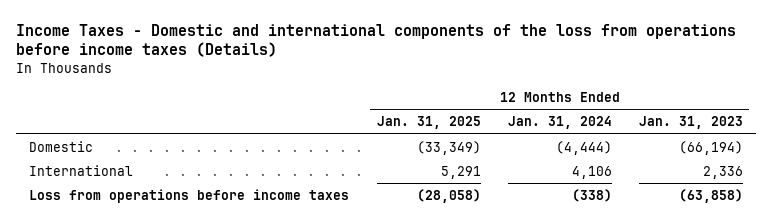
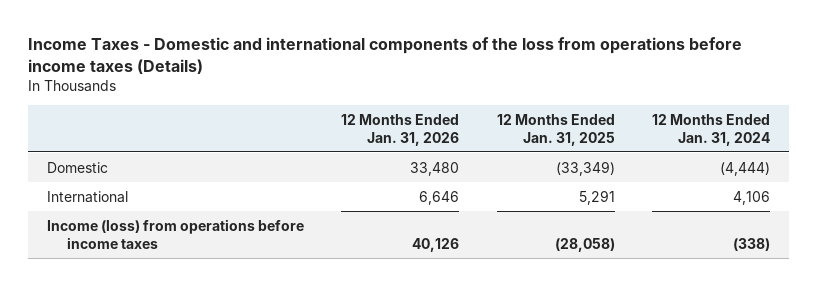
[638,116,743,130] Jan. 31, 2023 -> none
none -> [341,113,460,146] 12 Months Ended Jan. 31, 2026
[29,188,350,203] Loss from operations before income taxes -> [46,218,304,249] Income (loss) from operations before income taxes

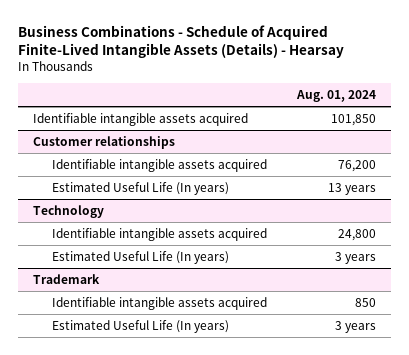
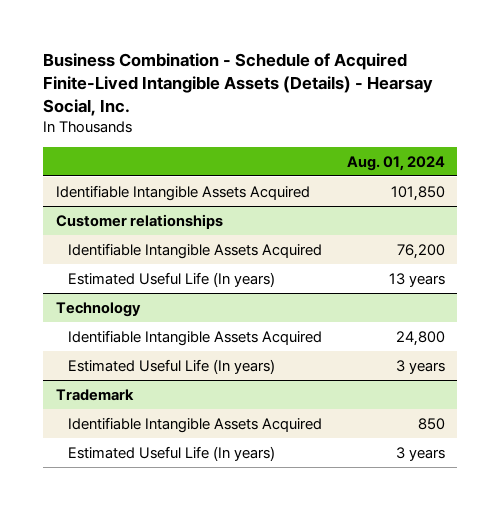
[18,24,345,59] Business Combinations - Schedule of Acquired Finite-Lived Intangible Assets (Details) - Hearsay -> [43,53,434,117] Business Combination - Schedule of Acquired Finite-Lived Intangible Assets (Details) - Hearsay Social, Inc.
[33,112,249,126] Identifiable intangible assets acquired -> [55,184,310,201] Identifiable Intangible Assets Acquired
[51,158,267,172] Identifiable intangible assets acquired -> [67,242,322,259] Identifiable Intangible Assets Acquired
[51,227,267,241] Identifiable intangible assets acquired -> [67,329,322,346] Identifiable Intangible Assets Acquired
[51,296,267,310] Identifiable intangible assets acquired -> [67,416,322,433] Identifiable Intangible Assets Acquired

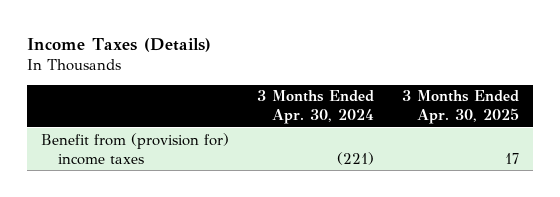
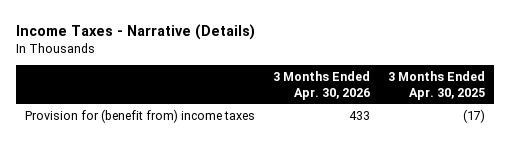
[27,38,212,53] Income Taxes (Details) -> [15,23,255,40] Income Taxes - Narrative (Details)
[256,90,374,125] 3 Months Ended Apr. 30, 2024 -> none
none -> [272,70,370,101] 3 Months Ended Apr. 30, 2026
[41,132,230,165] Benefit from (provision for) income taxes -> [24,109,255,124] Provision for (benefit from) income taxes
[504,152,519,164] 17 -> [462,109,485,124] (17)

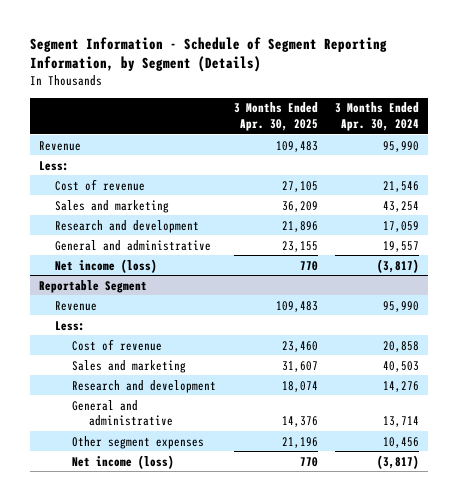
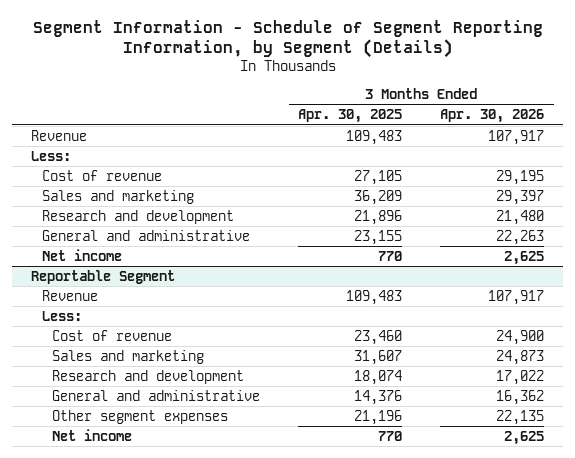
[335,102,420,132] 3 Months Ended Apr. 30, 2024 -> none
none -> [440,109,545,124] Apr. 30, 2026
[55,258,158,273] Net income (loss) -> [41,248,122,261] Net income
[72,454,175,469] Net income (loss) -> [52,428,133,441] Net income

